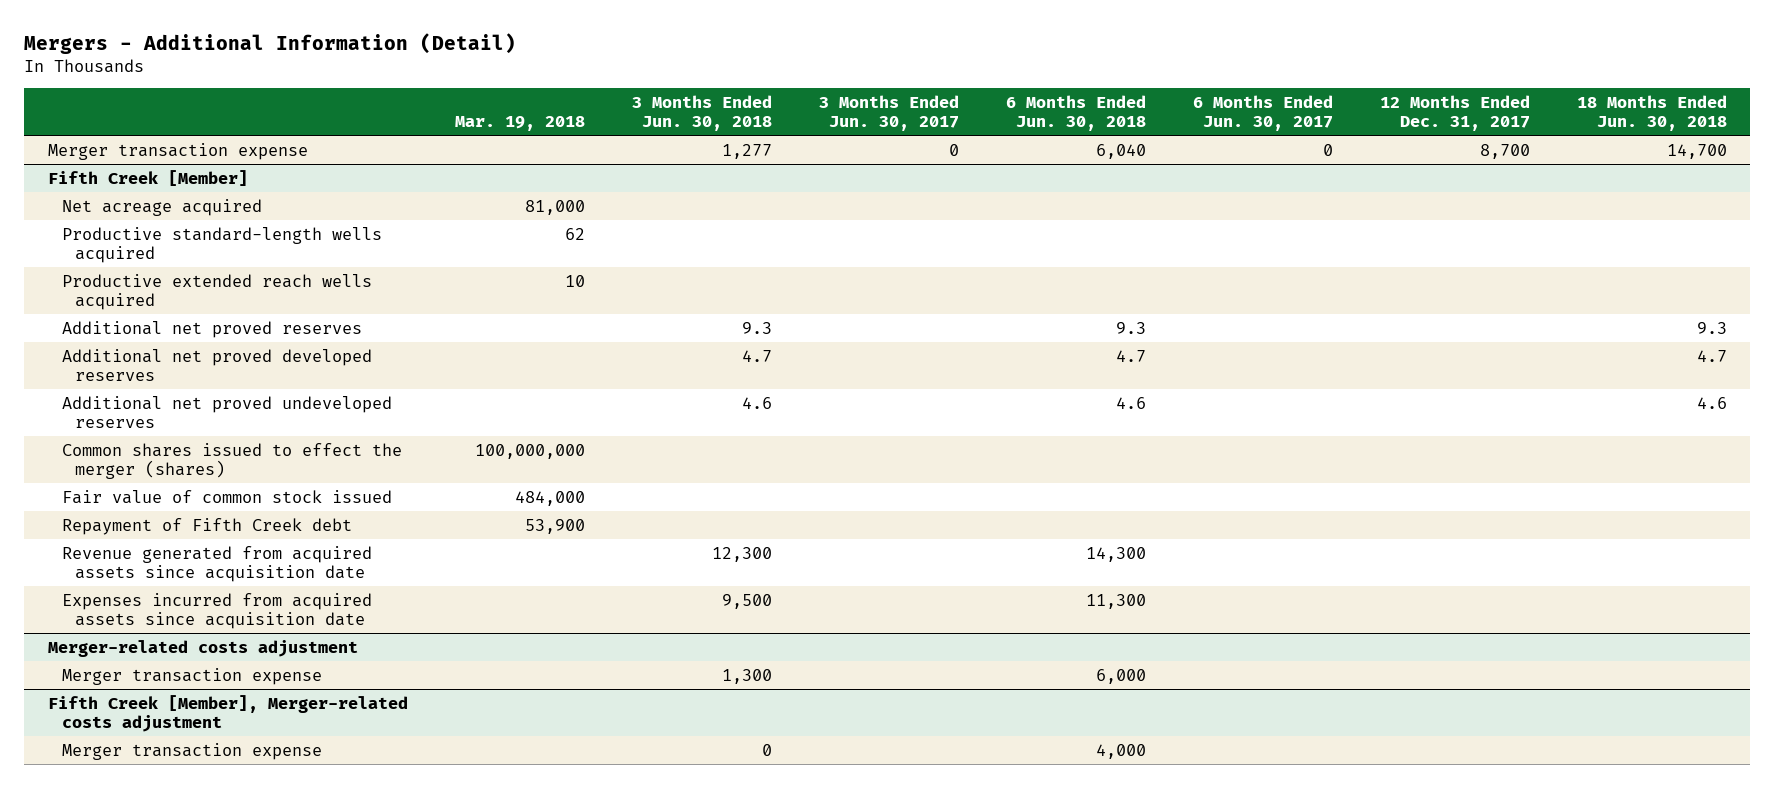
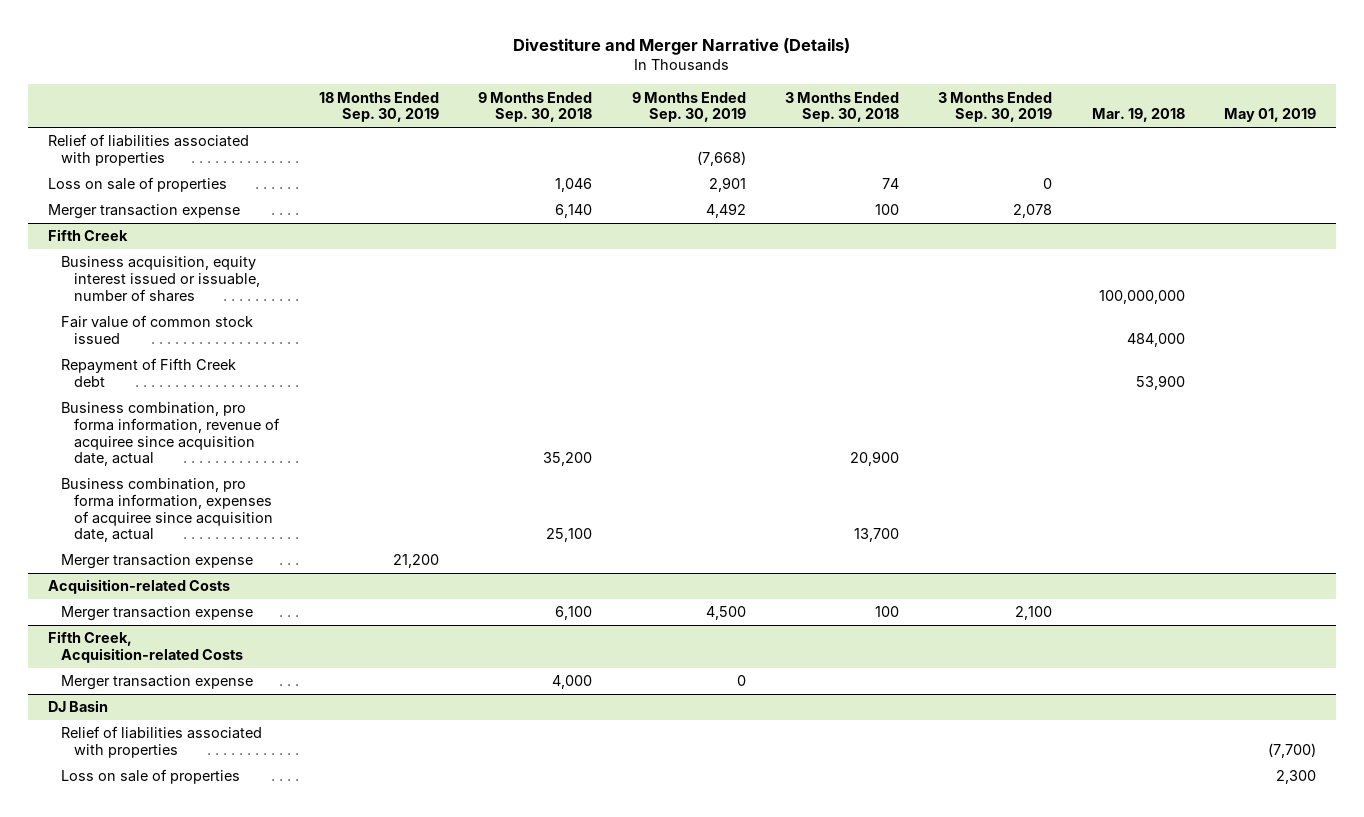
[24,32,517,54] Mergers - Additional Information (Detail) -> [513,37,851,55] Divestiture and Merger Narrative (Details)
[631,94,772,132] 3 Months Ended Jun. 30, 2018 -> none
[818,94,959,132] 3 Months Ended Jun. 30, 2017 -> none
[1005,94,1146,132] 6 Months Ended Jun. 30, 2018 -> none
[1192,94,1333,132] 6 Months Ended Jun. 30, 2017 -> none
[1379,94,1530,132] 12 Months Ended Dec. 31, 2017 -> none
[1576,94,1727,132] 18 Months Ended Jun. 30, 2018 -> none
none -> [318,91,439,123] 18 Months Ended Sep. 30, 2019
none -> [478,91,593,123] 9 Months Ended Sep. 30, 2018
none -> [631,91,746,123] 9 Months Ended Sep. 30, 2019
none -> [784,91,899,123] 3 Months Ended Sep. 30, 2018
none -> [938,91,1053,123] 3 Months Ended Sep. 30, 2019
none -> [1224,108,1317,123] May 01, 2019
none -> [47,134,249,166] Relief of liabilities associated with properties
none -> [47,177,227,193] Loss on sale of properties
[61,198,262,216] Net acreage acquired -> none
[61,226,382,264] Productive standard-length wells acquired -> none
[61,273,372,311] Productive extended reach wells acquired -> none
[61,320,362,338] Additional net proved reserves -> none
[61,348,372,382] Additional net proved developed reserves -> none
[61,395,392,429] Additional net proved undeveloped reserves -> none
[47,169,248,186] Fifth Creek [Member] -> [47,229,128,242] Fifth Creek
[61,442,402,480] Common shares issued to effect the merger (shares) -> [61,256,261,302] Business acquisition, equity interest issued or issuable, number of shares
[61,545,372,583] Revenue generated from acquired assets since acquisition date -> [61,402,281,467] Business combination, pro forma information, revenue of acquiree since acquisition date, actual
[61,592,372,630] Expenses incurred from acquired assets since acquisition date -> [61,478,274,543] Business combination, pro forma information, expenses of acquiree since acquisition date, actual
none -> [61,554,254,570] Merger transaction expense
[47,639,358,657] Merger-related costs adjustment -> [47,579,230,595] Acquisition-related Costs
[47,694,408,733] Fifth Creek [Member], Merger-related costs adjustment -> [47,631,244,663] Fifth Creek, Acquisition-related Costs
none -> [47,700,108,713] DJ Basin
none -> [61,726,263,758] Relief of liabilities associated with properties
none -> [61,769,241,785] Loss on sale of properties

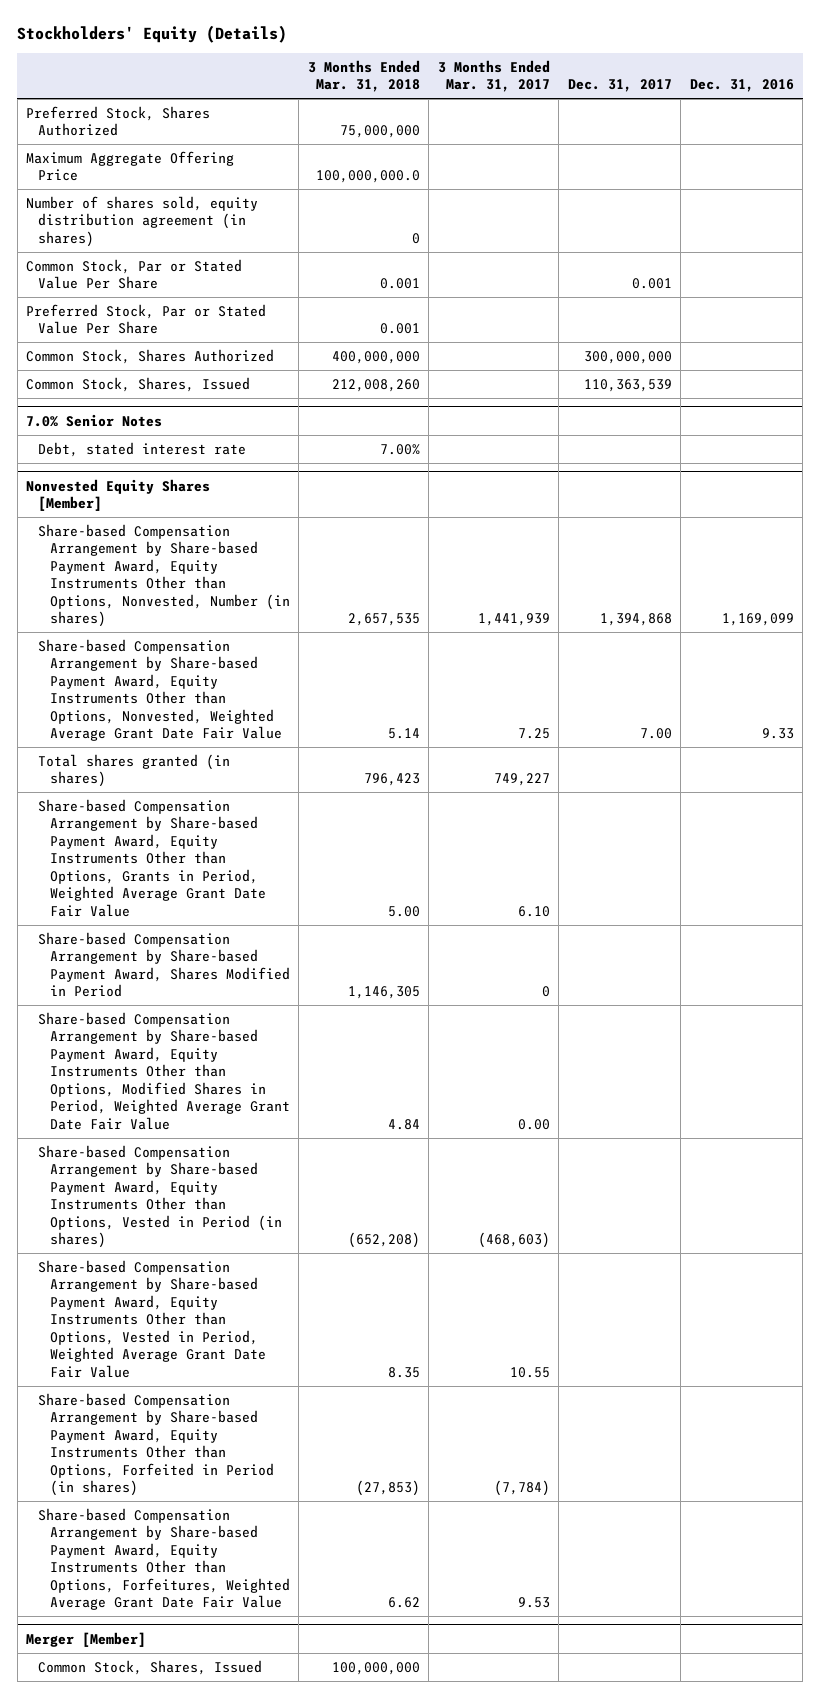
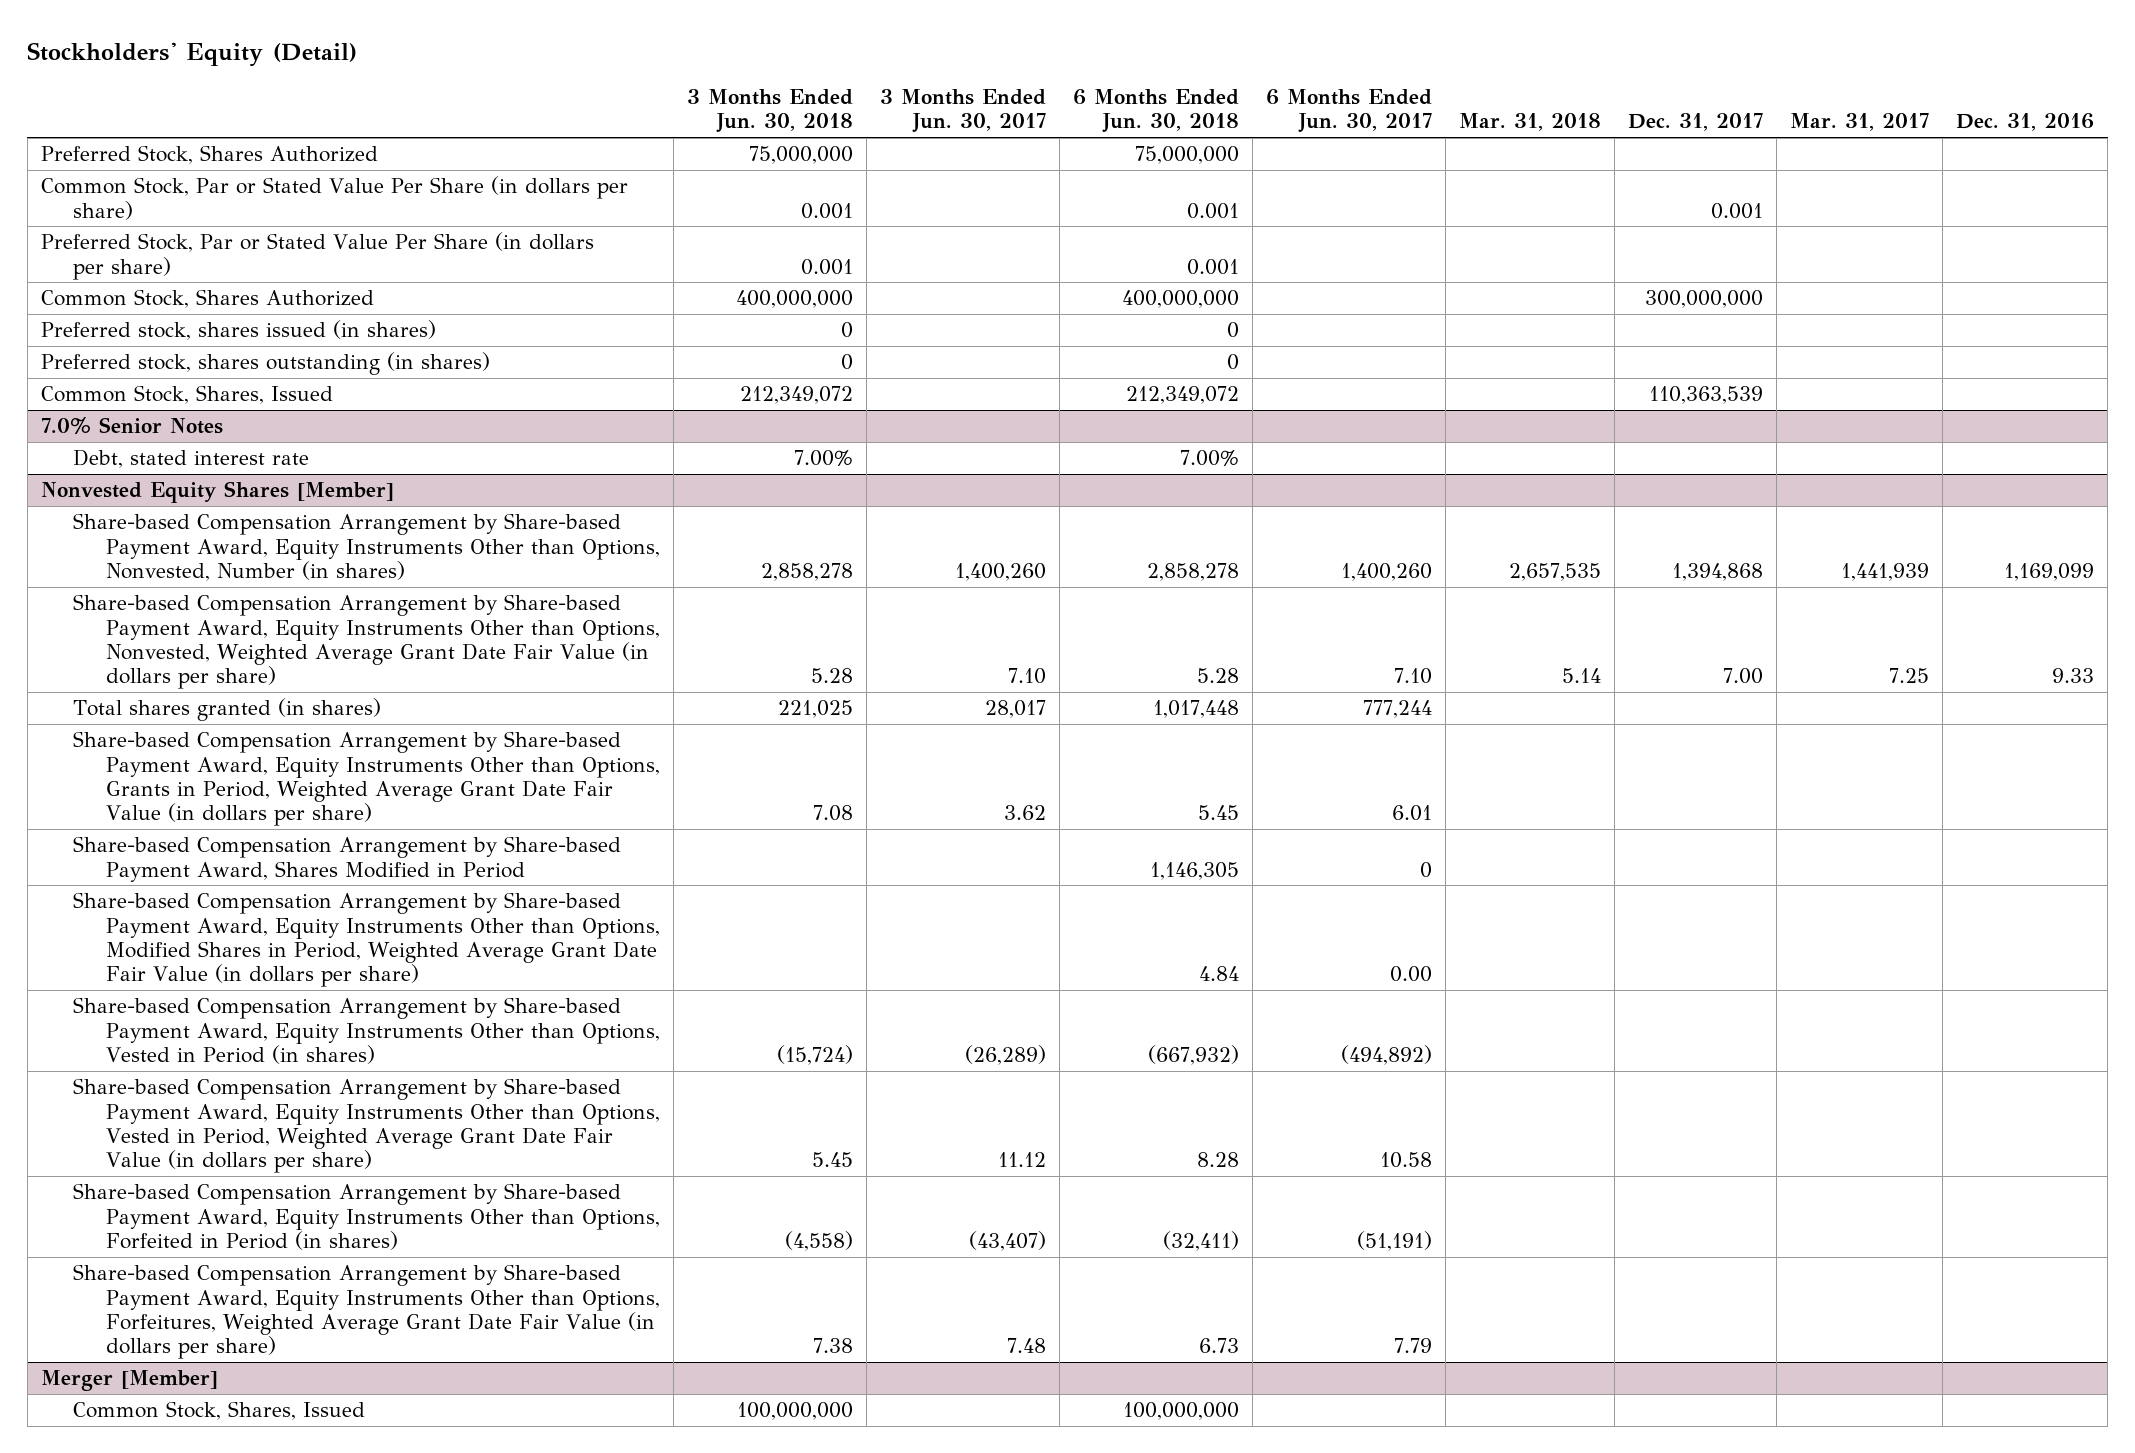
[17,24,288,43] Stockholders' Equity (Details) -> [27,41,358,67] Stockholders' Equity (Detail)
[307,59,420,93] 3 Months Ended Mar. 31, 2018 -> none
[437,59,550,93] 3 Months Ended Mar. 31, 2017 -> none
none -> [686,89,853,134] 3 Months Ended Jun. 30, 2018
none -> [879,89,1046,134] 3 Months Ended Jun. 30, 2017
none -> [1073,89,1240,134] 6 Months Ended Jun. 30, 2018
none -> [1266,89,1433,134] 6 Months Ended Jun. 30, 2017
none -> [1459,113,1602,132] Mar. 31, 2018
none -> [1790,113,1930,132] Mar. 31, 2017
[26,150,235,182] Maximum Aggregate Offering Price -> none
[26,195,259,247] Number of shares sold, equity distribution agreement (in shares) -> none
[26,258,243,290] Common Stock, Par or Stated Value Per Share -> [40,176,628,220] Common Stock, Par or Stated Value Per Share (in dollars per share)
[26,303,267,335] Preferred Stock, Par or Stated Value Per Share -> [40,232,594,280] Preferred Stock, Par or Stated Value Per Share (in dollars per share)
none -> [40,320,436,341] Preferred stock, shares issued (in shares)
none -> [40,352,490,376] Preferred stock, shares outstanding (in shares)
[38,638,282,742] Share-based Compensation Arrangement by Share-based Payment Award, Equity Instruments Other than Options, Nonvested, Weighted Average Grant Date Fair Value -> [73,594,660,690] Share-based Compensation Arrangement by Share-based Payment Award, Equity Instruments Other than Options, Nonvested, Weighted Average Grant Date Fair Value (in dollars per share)
[38,798,266,917] Share-based Compensation Arrangement by Share-based Payment Award, Equity Instruments Other than Options, Grants in Period, Weighted Average Grant Date Fair Value -> [73,731,660,827] Share-based Compensation Arrangement by Share-based Payment Award, Equity Instruments Other than Options, Grants in Period, Weighted Average Grant Date Fair Value (in dollars per share)
[38,1011,290,1130] Share-based Compensation Arrangement by Share-based Payment Award, Equity Instruments Other than Options, Modified Shares in Period, Weighted Average Grant Date Fair Value -> [73,892,660,988] Share-based Compensation Arrangement by Share-based Payment Award, Equity Instruments Other than Options, Modified Shares in Period, Weighted Average Grant Date Fair Value (in dollars per share)
[38,1259,266,1378] Share-based Compensation Arrangement by Share-based Payment Award, Equity Instruments Other than Options, Vested in Period, Weighted Average Grant Date Fair Value -> [73,1078,660,1174] Share-based Compensation Arrangement by Share-based Payment Award, Equity Instruments Other than Options, Vested in Period, Weighted Average Grant Date Fair Value (in dollars per share)
[38,1507,290,1611] Share-based Compensation Arrangement by Share-based Payment Award, Equity Instruments Other than Options, Forfeitures, Weighted Average Grant Date Fair Value -> [73,1264,660,1360] Share-based Compensation Arrangement by Share-based Payment Award, Equity Instruments Other than Options, Forfeitures, Weighted Average Grant Date Fair Value (in dollars per share)

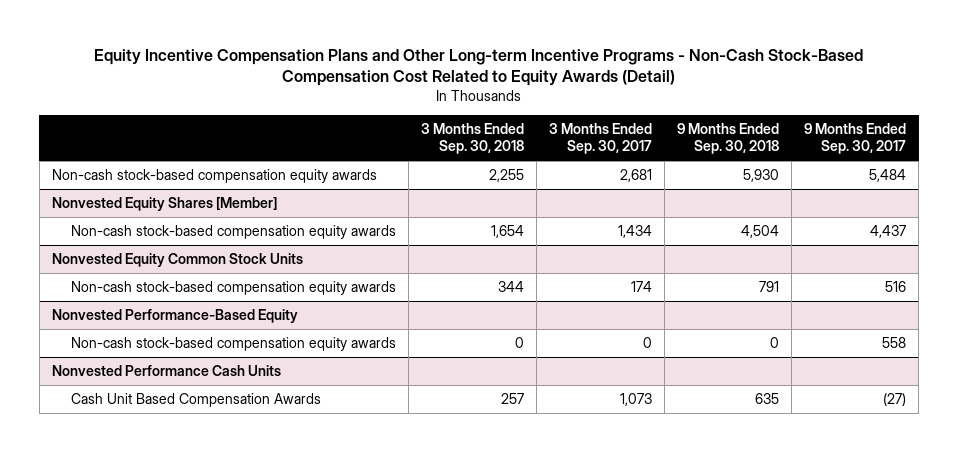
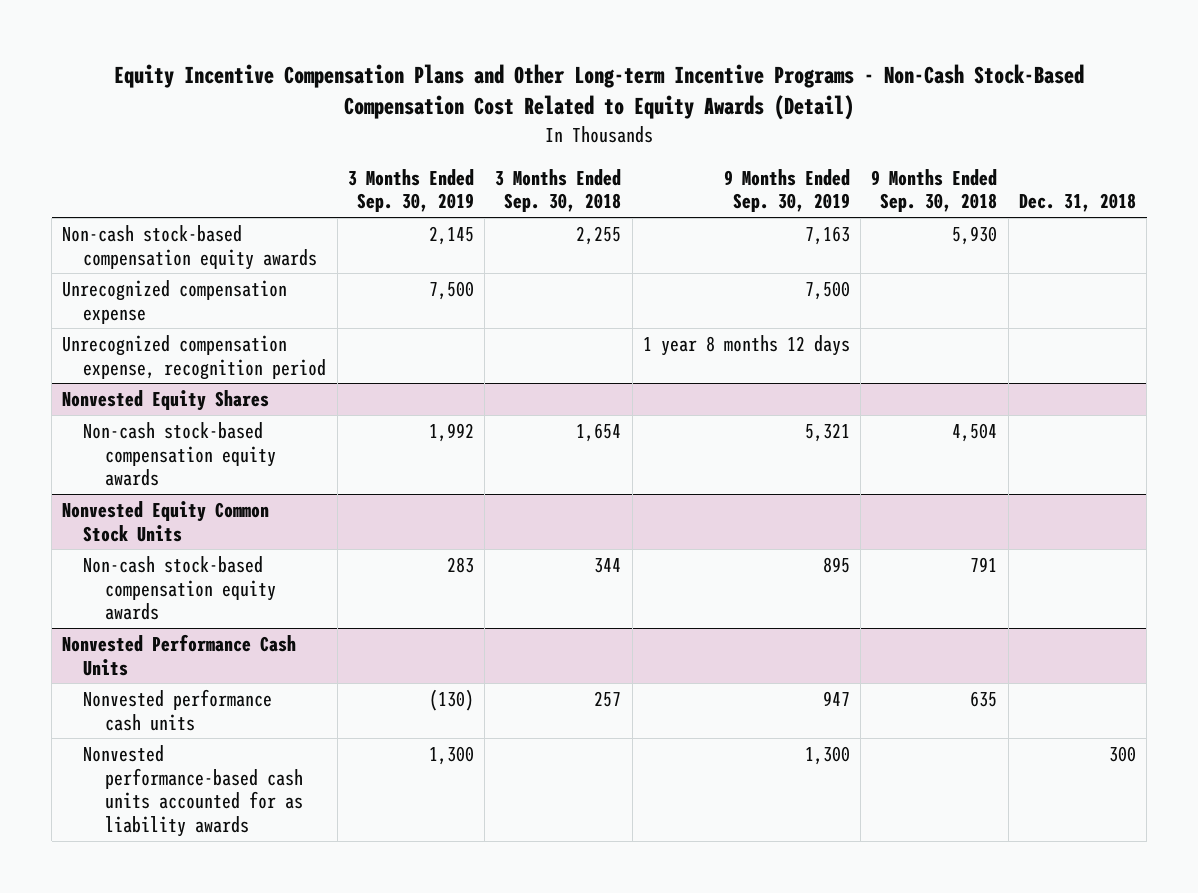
[548,122,652,155] 3 Months Ended Sep. 30, 2017 -> none
[804,122,907,155] 9 Months Ended Sep. 30, 2017 -> none
none -> [347,168,474,213] 3 Months Ended Sep. 30, 2019
none -> [723,168,850,213] 9 Months Ended Sep. 30, 2019
none -> [1018,193,1136,213] Dec. 31, 2018
none -> [62,279,288,324] Unrecognized compensation expense
none -> [62,334,327,380] Unrecognized compensation expense, recognition period
[51,197,277,212] Nonvested Equity Shares [Member] -> [62,389,270,411] Nonvested Equity Shares
[51,309,298,324] Nonvested Performance-Based Equity -> none
[70,337,396,352] Non-cash stock-based compensation equity awards -> none
[70,393,321,408] Cash Unit Based Compensation Awards -> [83,688,273,731] Nonvested performance cash units
none -> [83,744,303,838] Nonvested performance-based cash units accounted for as liability awards

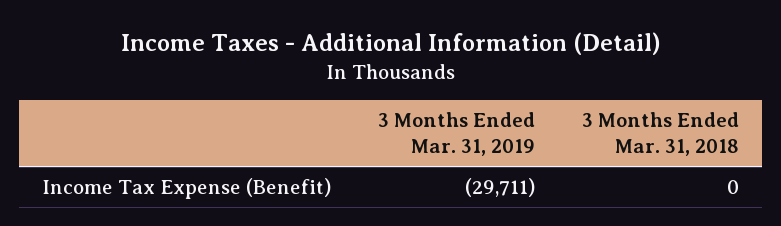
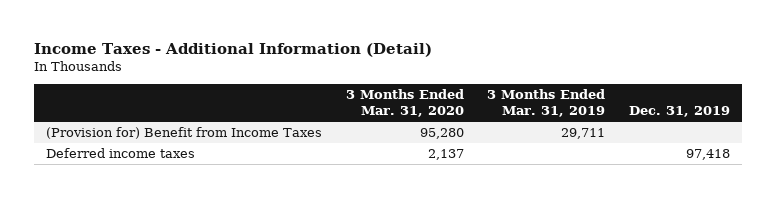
[581,111,739,157] 3 Months Ended Mar. 31, 2018 -> none
none -> [345,89,464,118] 3 Months Ended Mar. 31, 2020
none -> [628,106,730,118] Dec. 31, 2019
[42,178,332,200] Income Tax Expense (Benefit) -> [46,127,323,140] (Provision for) Benefit from Income Taxes
[464,178,535,198] (29,711) -> [561,128,606,140] 29,711
none -> [46,148,196,159] Deferred income taxes

